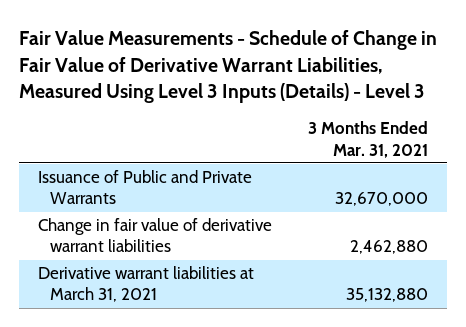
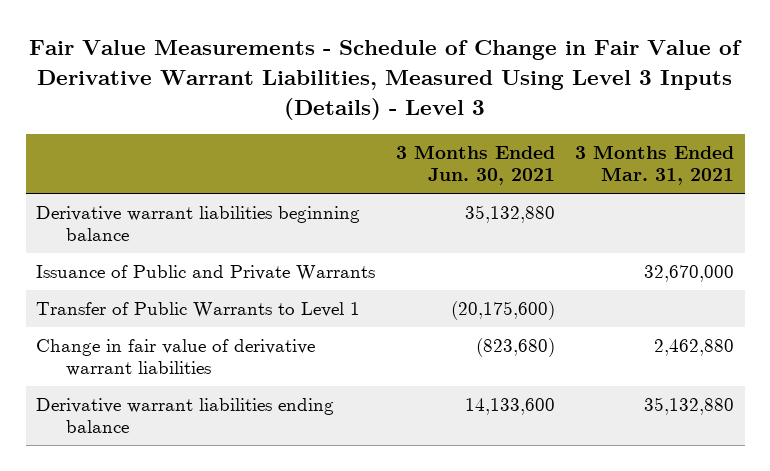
none -> [395,145,555,186] 3 Months Ended Jun. 30, 2021
none -> [35,206,360,242] Derivative warrant liabilities beginning balance
none -> [35,302,360,319] Transfer of Public Warrants to Level 1
[37,266,254,303] Derivative warrant liabilities at March 31, 2021 -> [35,398,334,434] Derivative warrant liabilities ending balance

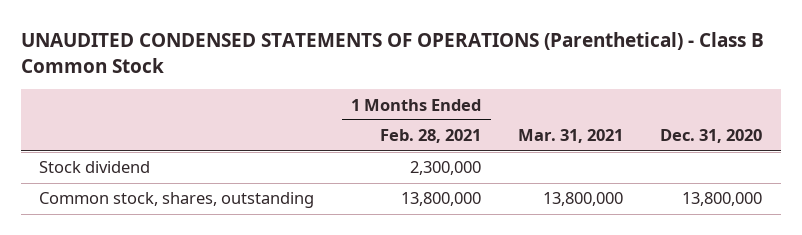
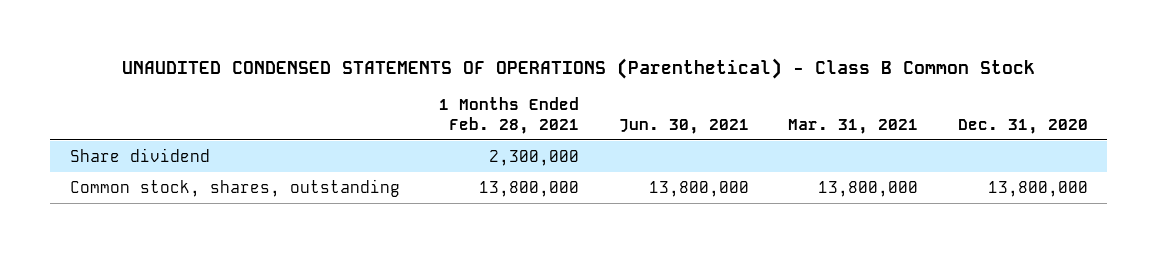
none -> [618,118,749,134] Jun. 30, 2021
[39,161,151,174] Stock dividend -> [69,147,210,162] Share dividend

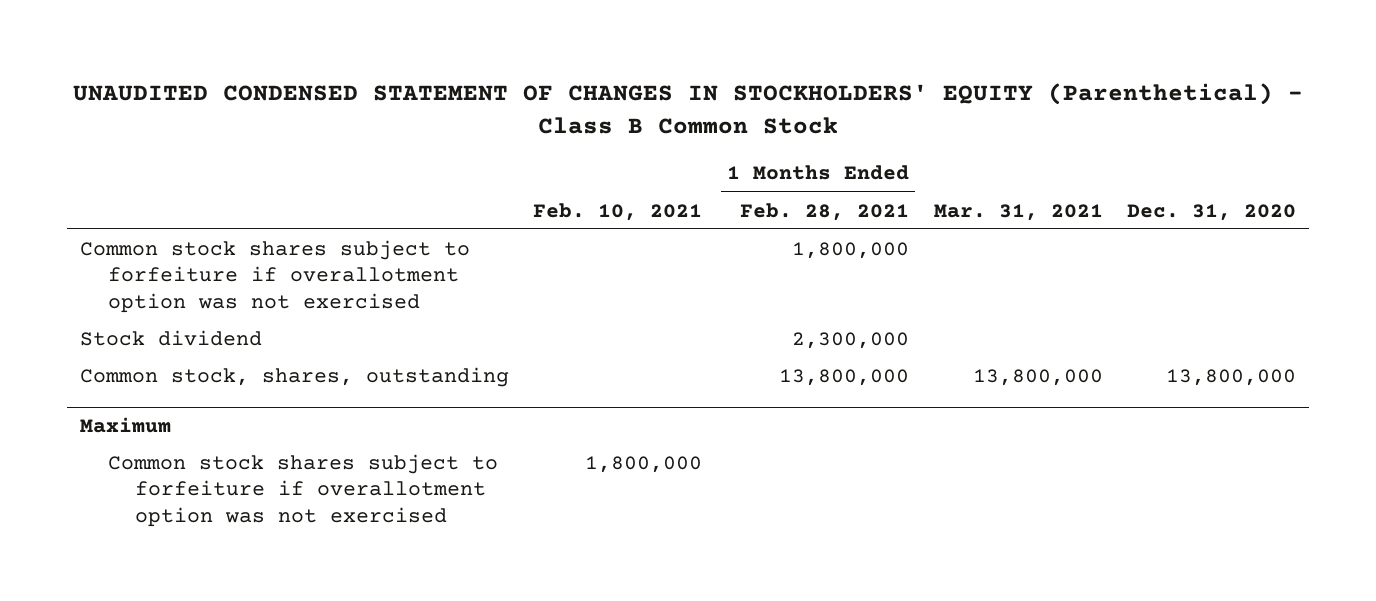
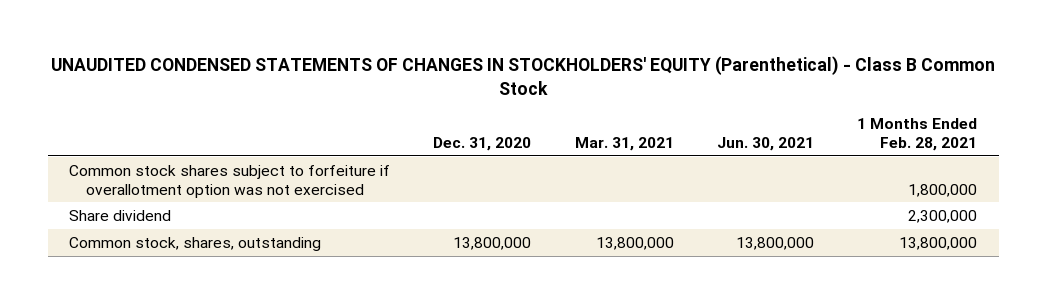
[73,83,1304,135] UNAUDITED CONDENSED STATEMENT OF CHANGES IN STOCKHOLDERS' EQUITY (Parenthetical) - Class B Common Stock -> [51,56,996,96] UNAUDITED CONDENSED STATEMENTS OF CHANGES IN STOCKHOLDERS' EQUITY (Parenthetical) - Class B Common Stock
[533,202,703,221] Feb. 10, 2021 -> none
none -> [716,136,814,151] Jun. 30, 2021
[79,329,262,346] Stock dividend -> [69,209,172,221] Share dividend
[79,416,171,433] Maximum -> none
[107,453,498,527] Common stock shares subject to forfeiture if overallotment option was not exercised -> none

